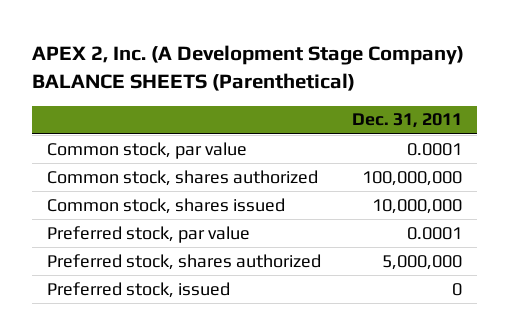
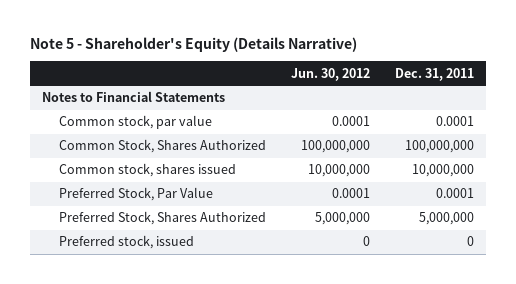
[32,44,465,91] APEX 2, Inc. (A Development Stage Company) BALANCE SHEETS (Parenthetical) -> [29,37,357,53] Note 5 - Shareholder's Equity (Details Narrative)
none -> [290,67,370,81] Jun. 30, 2012
none -> [42,91,226,103] Notes to Financial Statements
[47,169,319,186] Common stock, shares authorized -> [58,139,266,154] Common Stock, Shares Authorized
[47,225,251,243] Preferred stock, par value -> [58,187,213,202] Preferred Stock, Par Value
[47,253,322,270] Preferred stock, shares authorized -> [58,211,266,226] Preferred Stock, Shares Authorized

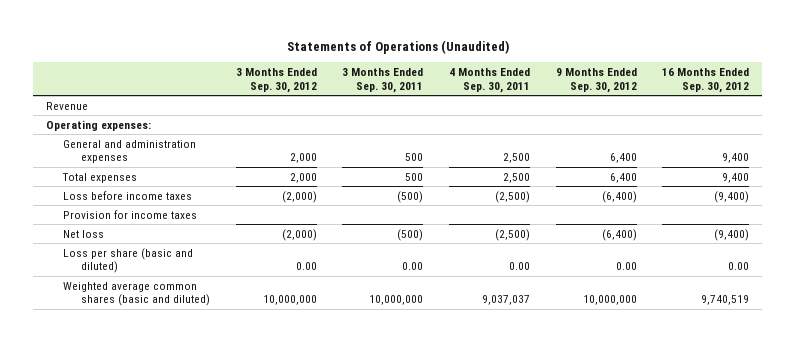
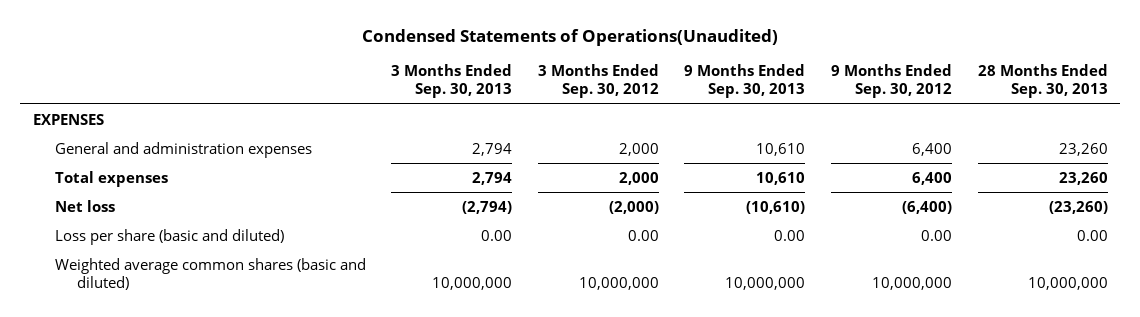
[286,39,509,54] Statements of Operations (Unaudited) -> [362,29,779,47] Condensed Statements of Operations(Unaudited)
[342,68,424,93] 3 Months Ended Sep. 30, 2011 -> none
[449,68,531,93] 4 Months Ended Sep. 30, 2011 -> none
[662,68,750,93] 16 Months Ended Sep. 30, 2012 -> none
none -> [391,64,513,99] 3 Months Ended Sep. 30, 2013
none -> [684,64,806,99] 9 Months Ended Sep. 30, 2013
none -> [977,64,1108,99] 28 Months Ended Sep. 30, 2013
[45,101,88,110] Revenue -> none
[45,119,151,131] Operating expenses: -> [32,113,104,125] EXPENSES
[63,190,193,200] Loss before income taxes -> none
[63,209,198,219] Provision for income taxes -> none

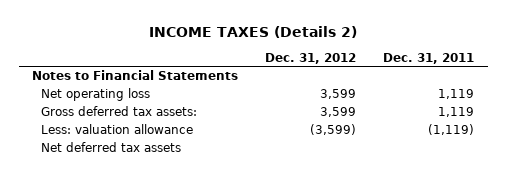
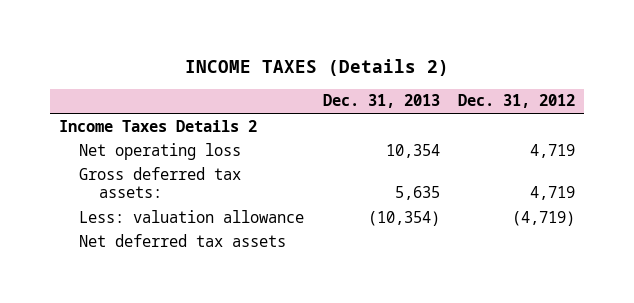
[383,52,475,64] Dec. 31, 2011 -> none
none -> [322,94,440,109] Dec. 31, 2013
[32,70,239,81] Notes to Financial Statements -> none
none -> [58,119,257,132] Income Taxes Details 2
[320,89,357,100] 3,599 -> [530,143,576,158] 4,719
[320,107,357,118] 3,599 -> [530,186,576,201] 4,719
[310,124,357,136] (3,599) -> [512,210,576,226] (4,719)

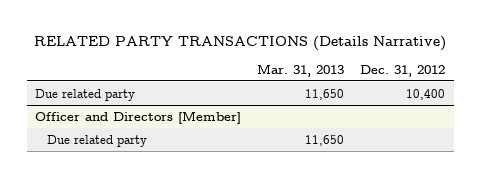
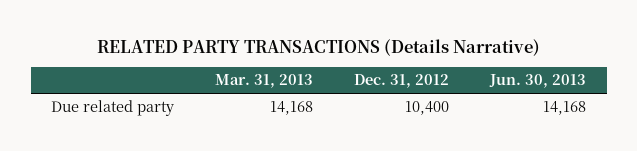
none -> [489,74,587,89] Jun. 30, 2013
[34,110,241,124] Officer and Directors [Member] -> none
[46,134,147,147] Due related party -> none
[305,88,345,100] 11,650 -> [270,101,314,116] 14,168

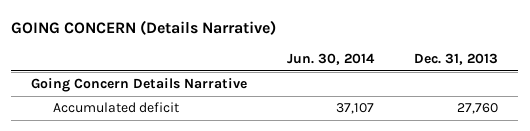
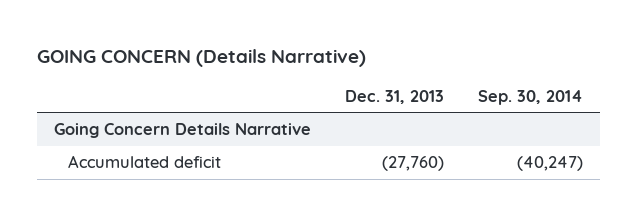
[287,53,376,66] Jun. 30, 2014 -> none
none -> [478,89,584,105] Sep. 30, 2014
[457,103,499,115] 27,760 -> [382,156,445,172] (27,760)

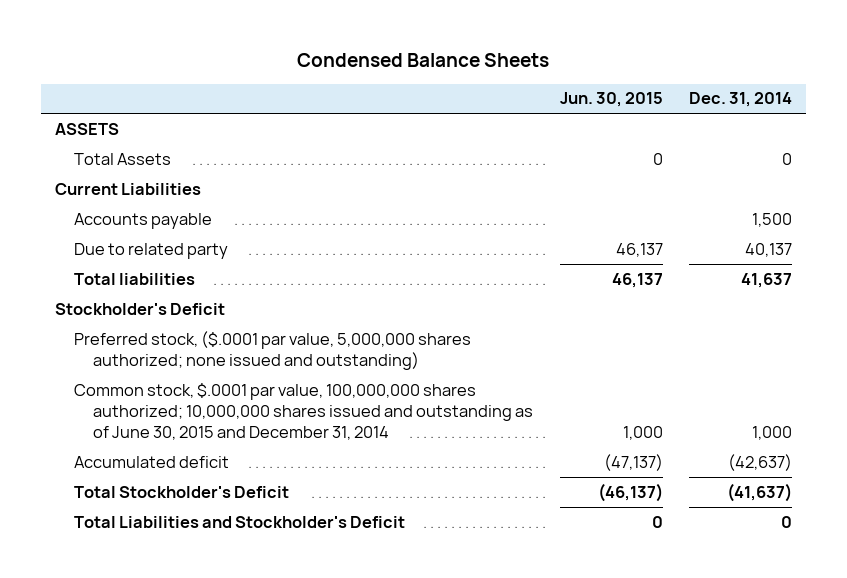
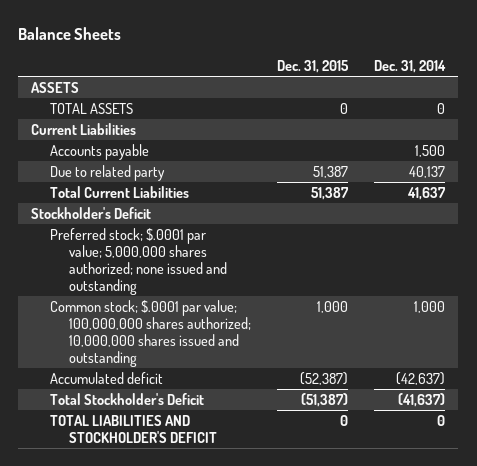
[297,52,550,67] Condensed Balance Sheets -> [18,27,122,41] Balance Sheets
[559,92,663,108] Jun. 30, 2015 -> none
none -> [277,59,350,73] Dec. 31, 2015
[73,152,171,165] Total Assets -> [50,102,134,114] TOTAL ASSETS
[73,272,195,285] Total liabilities -> [50,185,190,198] Total Current Liabilities
[73,330,471,371] Preferred stock, ($.0001 par value, 5,000,000 shares authorized; none issued and outstanding) -> [50,227,228,296] Preferred stock; $.0001 par value; 5,000,000 shares authorized; none issued and outstanding
[73,382,534,441] Common stock, $.0001 par value, 100,000,000 shares authorized; 10,000,000 shares issued and outstanding as of June 30, 2015 and December 31, 2014 -> [50,299,252,368] Common stock; $.0001 par value; 100,000,000 shares authorized; 10,000,000 shares issued and outstanding
[73,515,405,528] Total Liabilities and Stockholder's Deficit -> [50,414,218,443] TOTAL LIABILITIES AND STOCKHOLDER'S DEFICIT

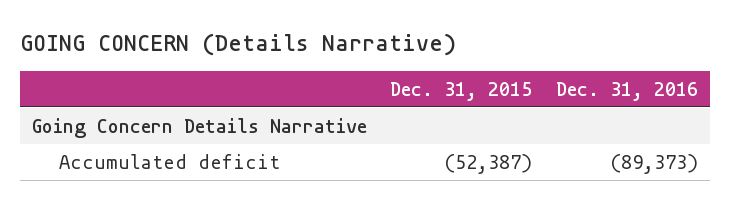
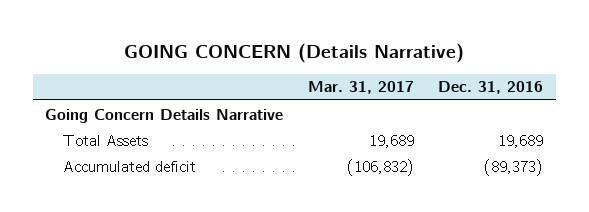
[390,81,533,101] Dec. 31, 2015 -> none
none -> [307,81,414,95] Mar. 31, 2017
none -> [63,134,149,146] Total Assets

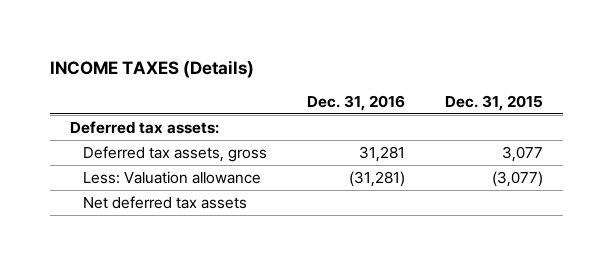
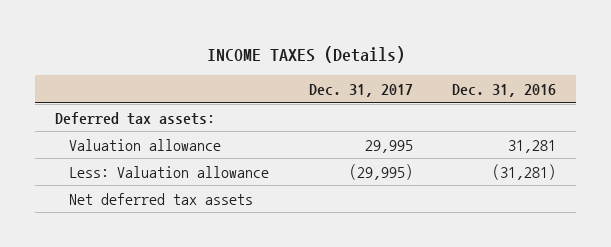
[444,94,543,111] Dec. 31, 2015 -> none
none -> [308,84,413,98] Dec. 31, 2017
[82,145,267,162] Deferred tax assets, gross -> [69,138,222,151] Valuation allowance

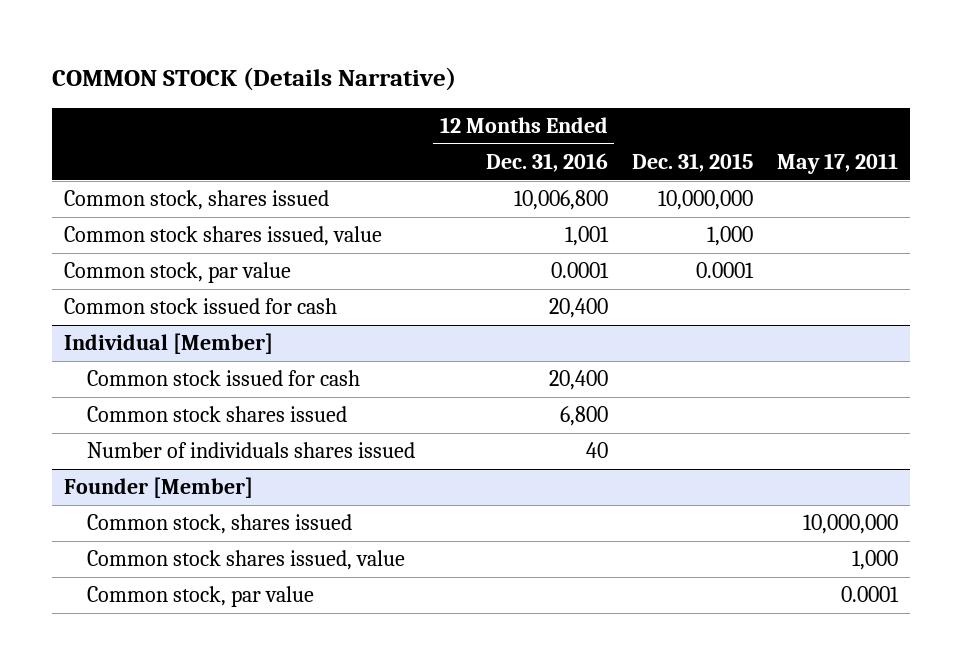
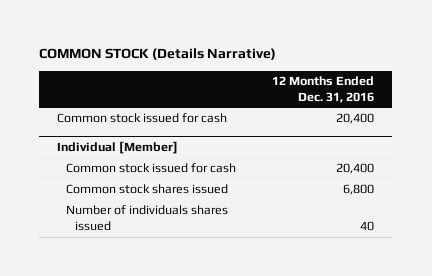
[631,153,753,173] Dec. 31, 2015 -> none
[776,153,898,175] May 17, 2011 -> none
[63,190,329,211] Common stock, shares issued -> none
[63,226,382,247] Common stock shares issued, value -> none
[63,262,291,284] Common stock, par value -> none
[63,477,253,499] Founder [Member] -> none
[87,514,353,535] Common stock, shares issued -> none
[87,550,406,571] Common stock shares issued, value -> none
[87,586,315,608] Common stock, par value -> none

